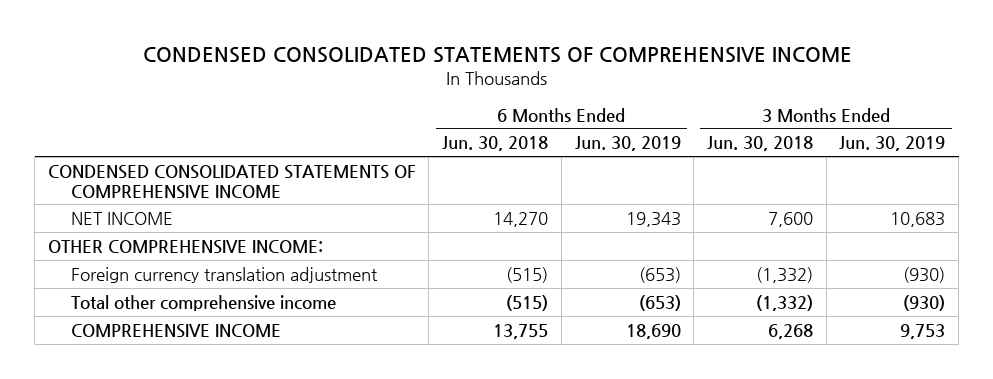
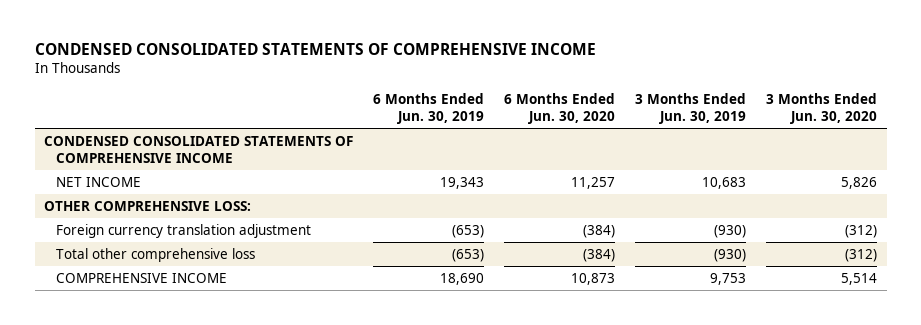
[442,136,549,152] Jun. 30, 2018 -> none
[707,136,814,152] Jun. 30, 2018 -> none
none -> [504,92,616,124] 6 Months Ended Jun. 30, 2020
none -> [765,92,877,124] 3 Months Ended Jun. 30, 2020
[47,239,323,254] OTHER COMPREHENSIVE INCOME: -> [44,201,252,212] OTHER COMPREHENSIVE LOSS:
[70,294,336,311] Total other comprehensive income -> [55,248,255,263] Total other comprehensive loss

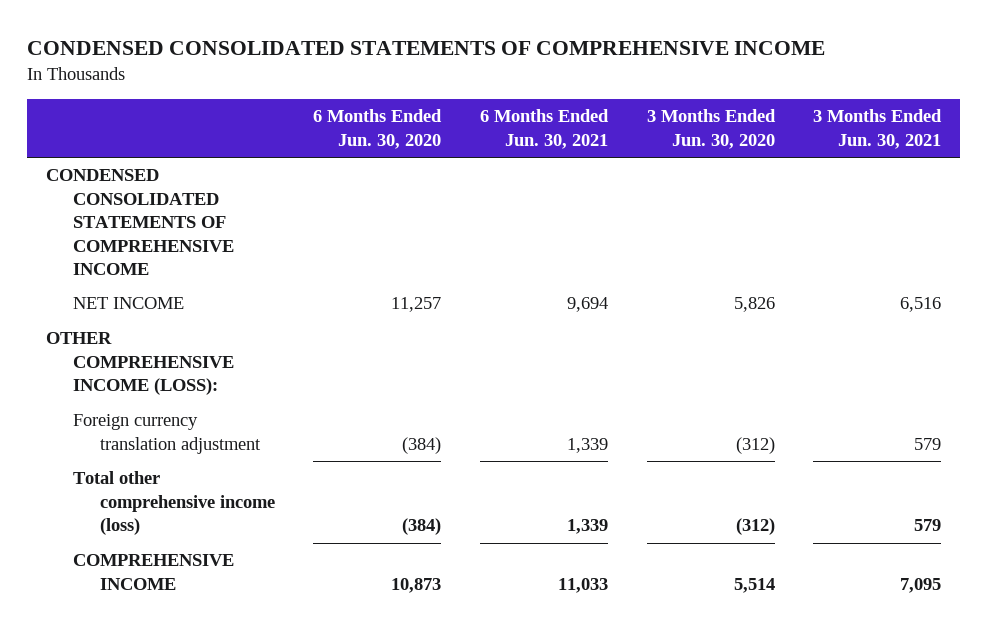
[373,92,485,124] 6 Months Ended Jun. 30, 2019 -> none
[634,92,746,124] 3 Months Ended Jun. 30, 2019 -> none
none -> [479,109,609,149] 6 Months Ended Jun. 30, 2021
none -> [813,109,943,149] 3 Months Ended Jun. 30, 2021
[44,201,252,212] OTHER COMPREHENSIVE LOSS: -> [45,332,234,396] OTHER COMPREHENSIVE INCOME (LOSS):
[55,248,255,263] Total other comprehensive loss -> [72,471,275,536] Total other comprehensive income (loss)

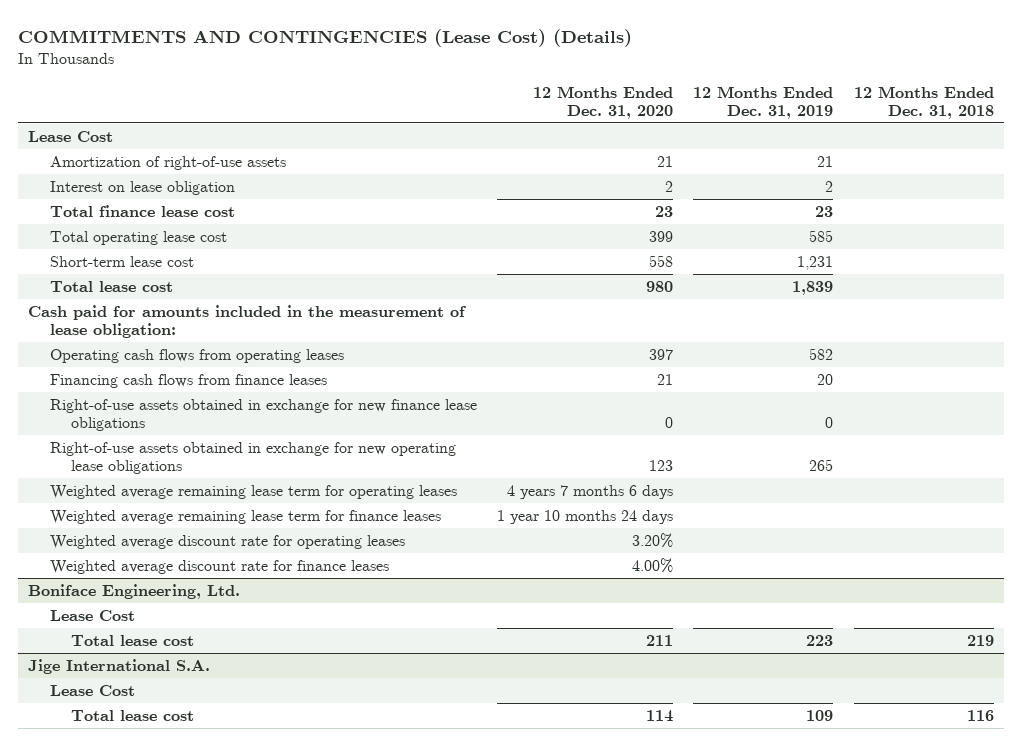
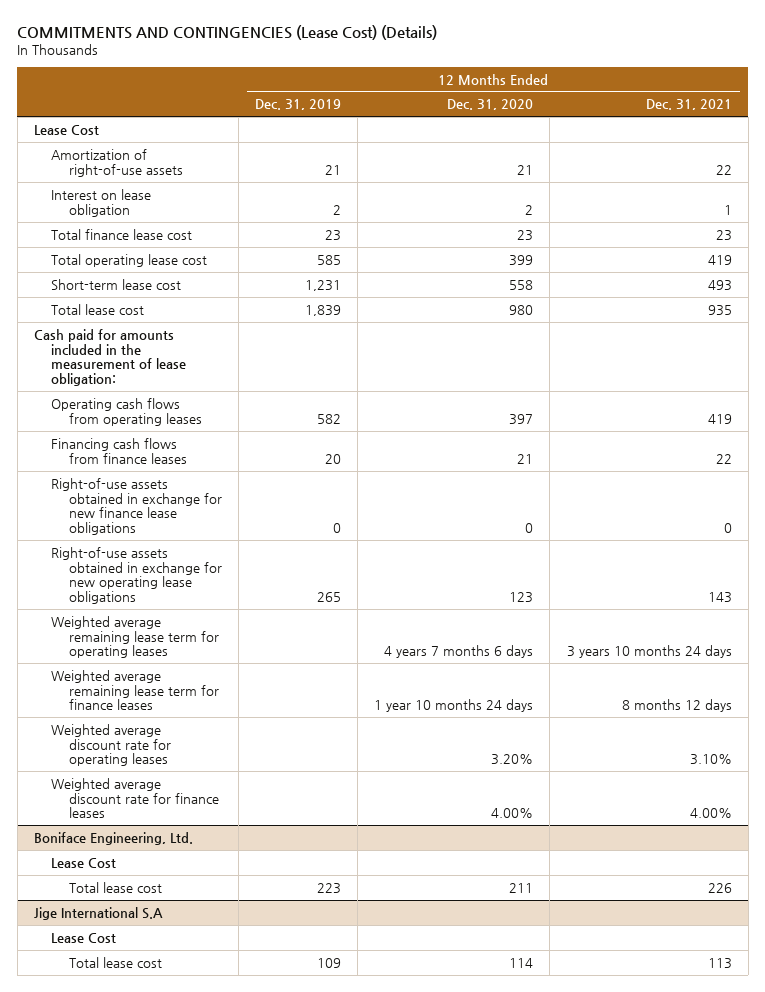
[853,85,994,119] 12 Months Ended Dec. 31, 2018 -> none
none -> [645,99,732,111] Dec. 31, 2021
[28,658,211,674] Jige International S.A. -> [33,906,163,920] Jige International S.A

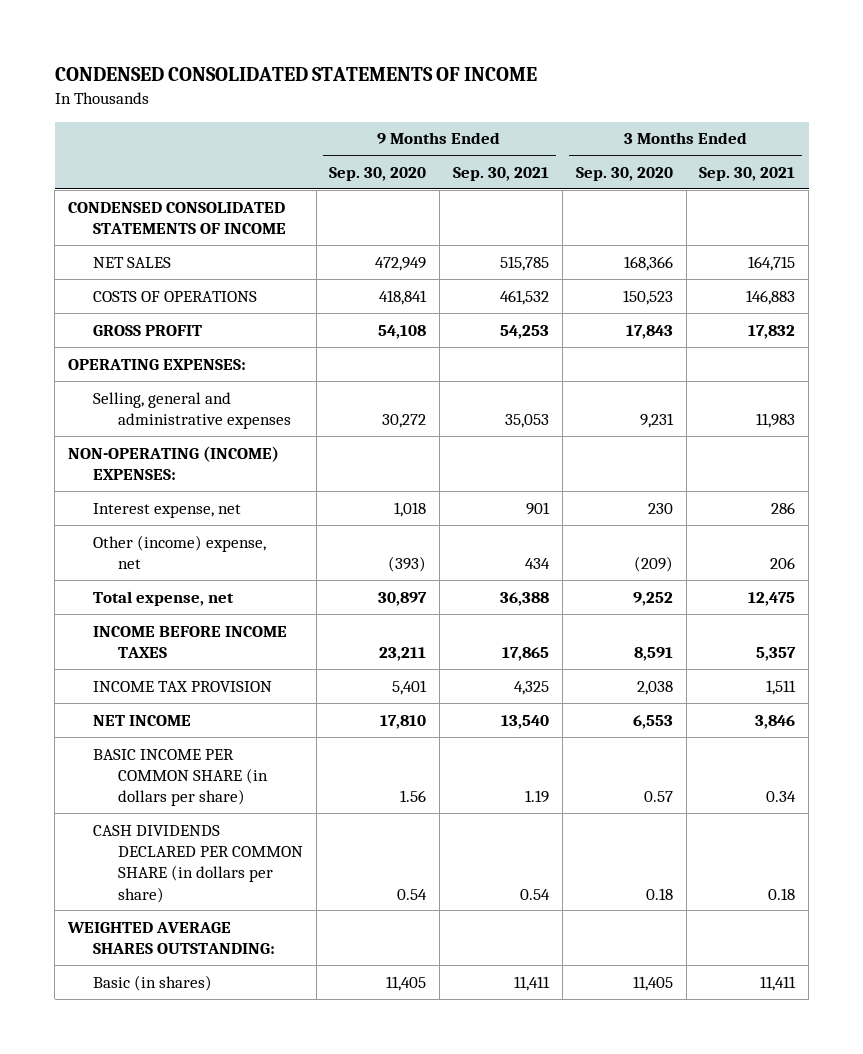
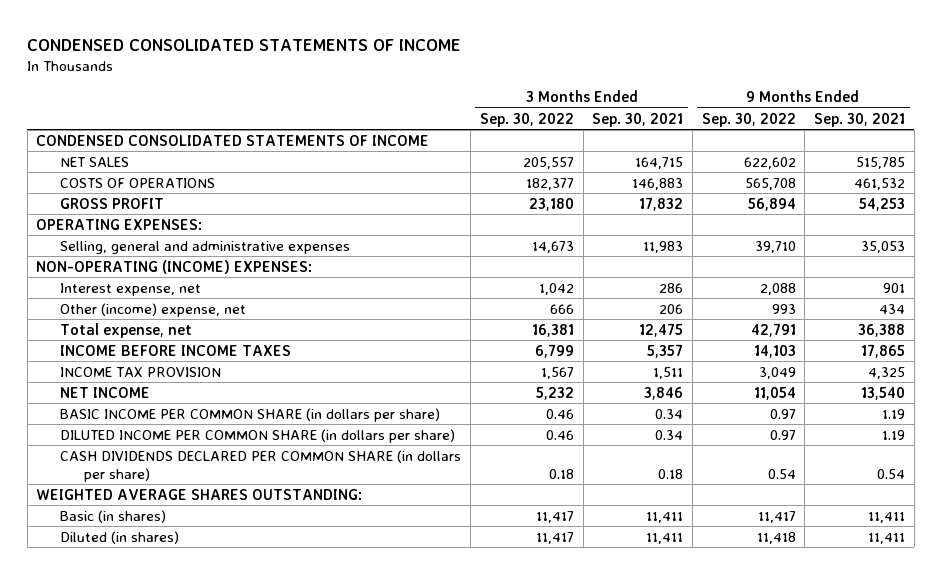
[329,166,427,181] Sep. 30, 2020 -> none
[575,166,673,181] Sep. 30, 2020 -> none
none -> [479,112,574,127] Sep. 30, 2022
none -> [701,112,796,127] Sep. 30, 2022
none -> [60,428,456,443] DILUTED INCOME PER COMMON SHARE (in dollars per share)
none -> [60,530,180,544] Diluted (in shares)

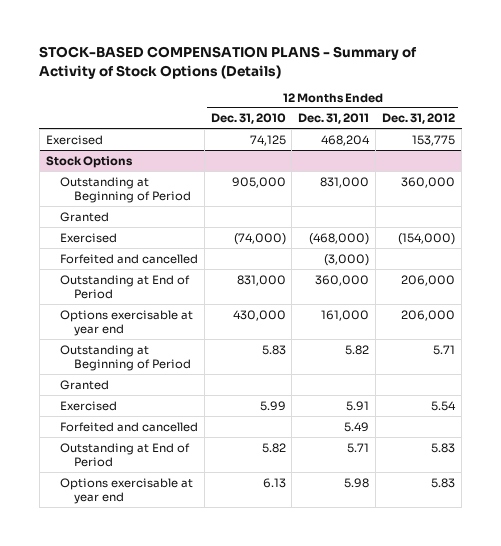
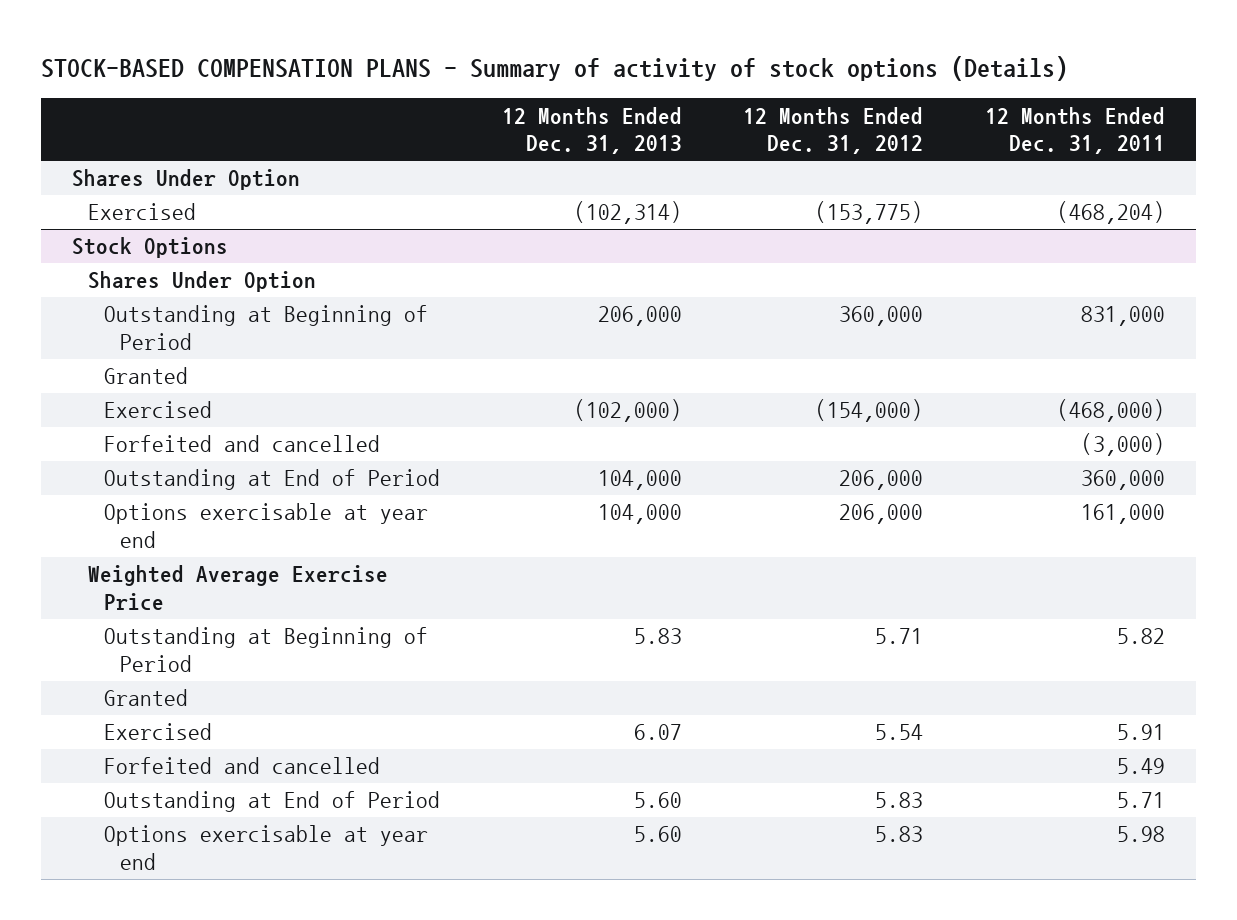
[39,46,418,79] STOCK-BASED COMPENSATION PLANS - Summary of Activity of Stock Options (Details) -> [40,55,1068,81] STOCK-BASED COMPENSATION PLANS - Summary of activity of stock options (Details)
[210,113,286,125] Dec. 31, 2010 -> none
none -> [501,106,682,155] 12 Months Ended Dec. 31, 2013
none -> [71,169,300,191] Shares Under Option
[321,134,371,146] 468,204 -> [1056,201,1165,225] (468,204)
[412,134,456,146] 153,775 -> [815,201,924,225] (153,775)
none -> [87,271,316,293] Shares Under Option
none -> [87,565,388,612] Weighted Average Exercise Price

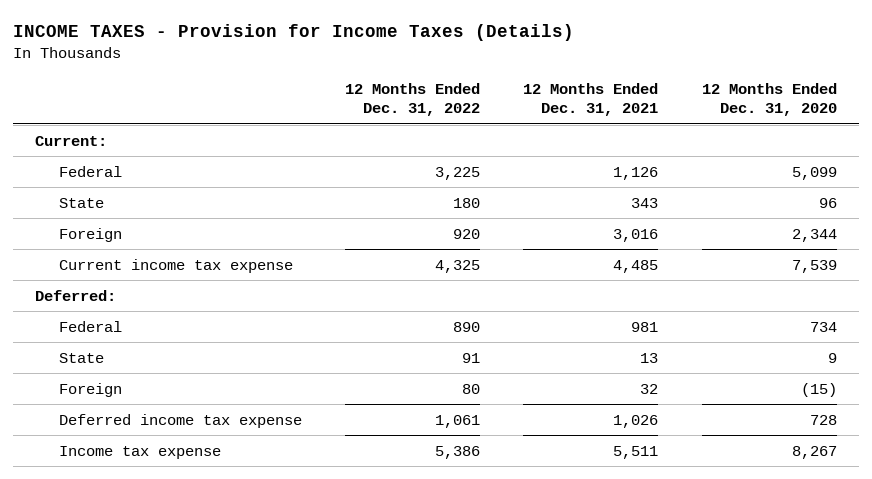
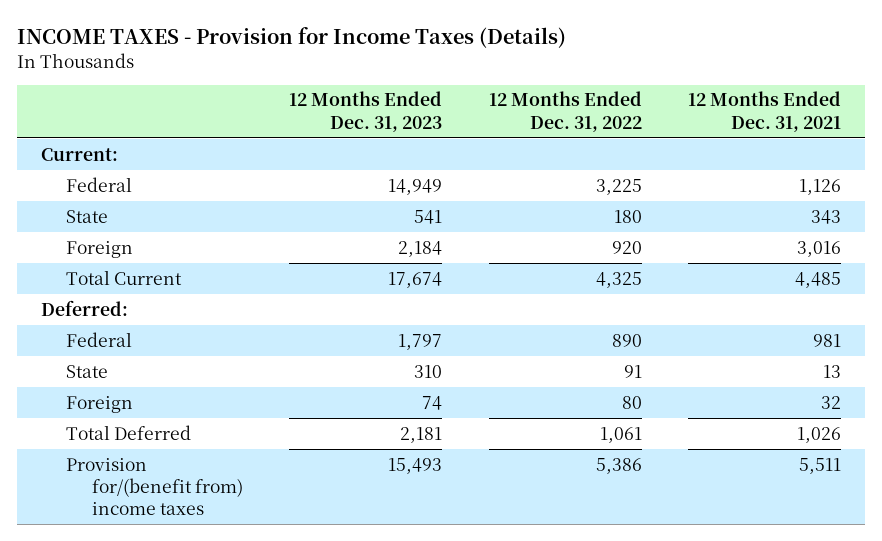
[701,82,837,117] 12 Months Ended Dec. 31, 2020 -> none
none -> [289,91,443,132] 12 Months Ended Dec. 31, 2023
[58,258,293,273] Current income tax expense -> [66,269,183,285] Total Current
[58,413,302,428] Deferred income tax expense -> [66,424,192,440] Total Deferred
[58,445,221,459] Income tax expense -> [66,457,243,516] Provision for/(benefit from) income taxes

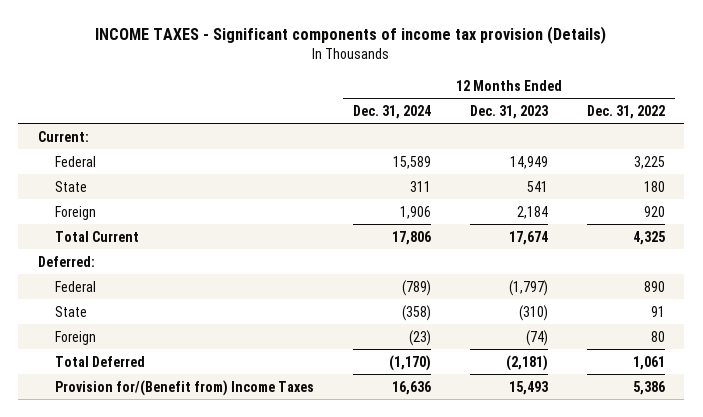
[17,27,567,49] INCOME TAXES - Provision for Income Taxes (Details) -> [95,26,607,45] INCOME TAXES - Significant components of income tax provision (Details)
[688,91,842,132] 12 Months Ended Dec. 31, 2021 -> none
none -> [353,104,432,119] Dec. 31, 2024
[398,333,443,350] 1,797 -> [509,279,549,296] (1,797)
[414,364,443,378] 310 -> [519,304,549,321] (310)
[422,395,443,410] 74 -> [526,329,549,346] (74)
[400,426,443,443] 2,181 -> [506,354,549,371] (2,181)
[66,457,243,516] Provision for/(benefit from) income taxes -> [55,379,315,396] Provision for/(Benefit from) Income Taxes

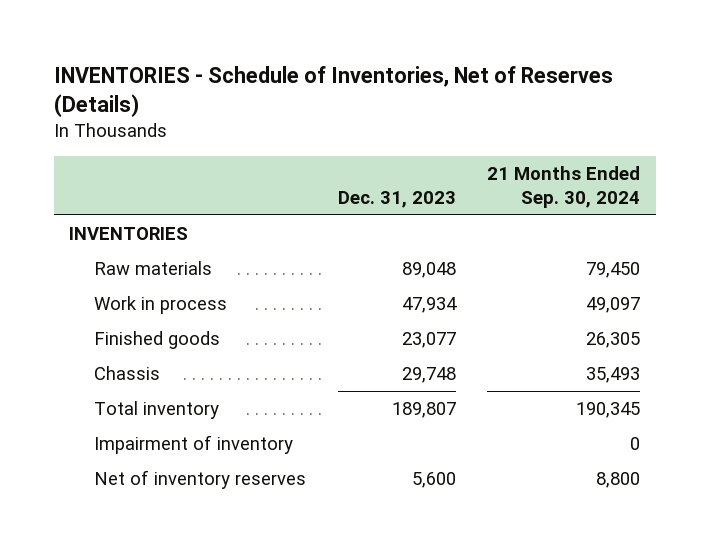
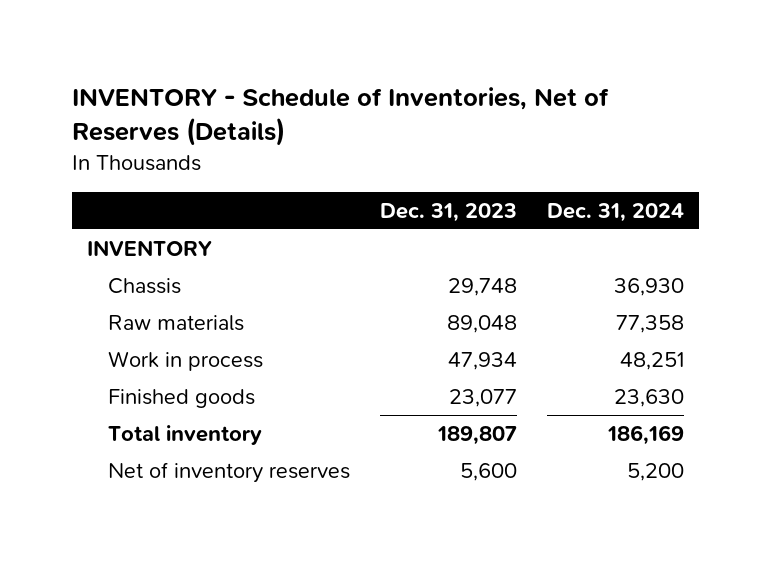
[53,65,613,117] INVENTORIES - Schedule of Inventories, Net of Reserves (Details) -> [71,86,609,147] INVENTORY - Schedule of Inventories, Net of Reserves (Details)
[487,166,641,208] 21 Months Ended Sep. 30, 2024 -> none
none -> [546,202,684,222] Dec. 31, 2024
[69,227,189,241] INVENTORIES -> [86,239,212,256] INVENTORY
[93,366,160,381] Chassis -> [108,277,182,294] Chassis
[93,435,293,455] Impairment of inventory -> none

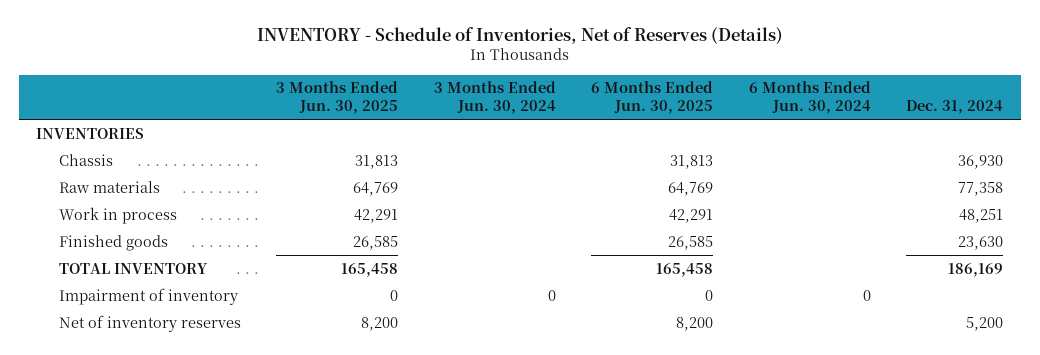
[380,202,518,222] Dec. 31, 2023 -> none
none -> [276,81,399,114] 3 Months Ended Jun. 30, 2025
none -> [433,81,556,114] 3 Months Ended Jun. 30, 2024
none -> [591,81,714,114] 6 Months Ended Jun. 30, 2025
none -> [748,81,871,114] 6 Months Ended Jun. 30, 2024
[86,239,212,256] INVENTORY -> [36,127,145,139] INVENTORIES
[108,424,263,445] Total inventory -> [58,262,208,274] TOTAL INVENTORY
none -> [58,287,238,305] Impairment of inventory

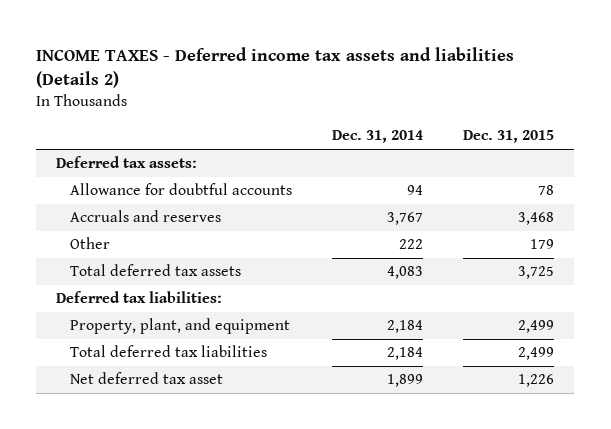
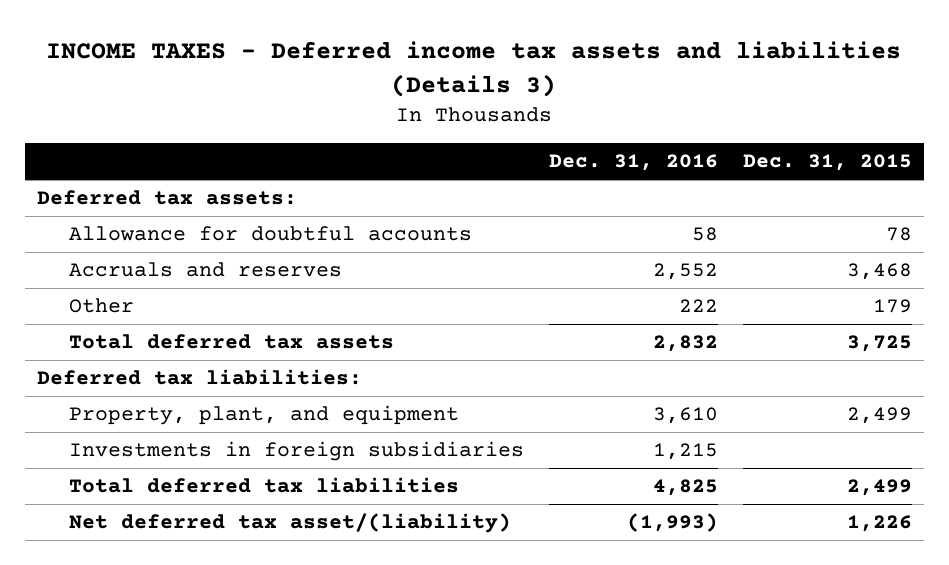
[36,46,515,88] INCOME TAXES - Deferred income tax assets and liabilities (Details 2) -> [46,41,902,97] INCOME TAXES - Deferred income tax assets and liabilities (Details 3)
[332,130,424,144] Dec. 31, 2014 -> none
none -> [548,154,718,172] Dec. 31, 2016
none -> [68,441,524,462] Investments in foreign subsidiaries
[70,372,224,385] Net deferred tax asset -> [68,513,511,534] Net deferred tax asset/(liability)

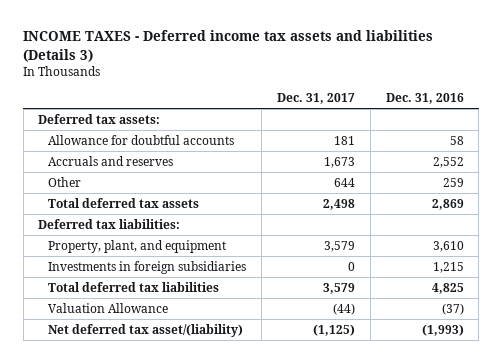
[742,154,912,172] Dec. 31, 2015 -> none
none -> [276,93,355,105] Dec. 31, 2017
[678,299,718,313] 222 -> [442,177,464,187] 259
[652,335,718,353] 2,832 -> [431,198,464,210] 2,869
none -> [48,302,169,313] Valuation Allowance

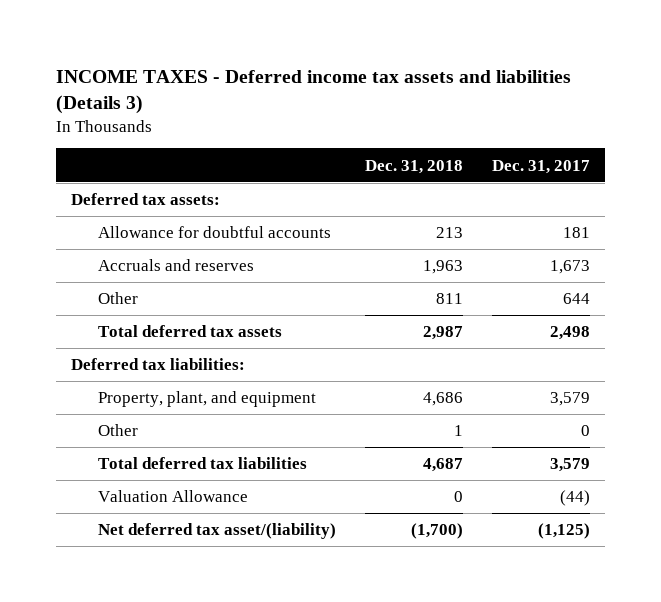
[385,93,464,105] Dec. 31, 2016 -> none
none -> [364,159,463,174] Dec. 31, 2018
[48,260,247,274] Investments in foreign subsidiaries -> none
none -> [97,424,138,437] Other

